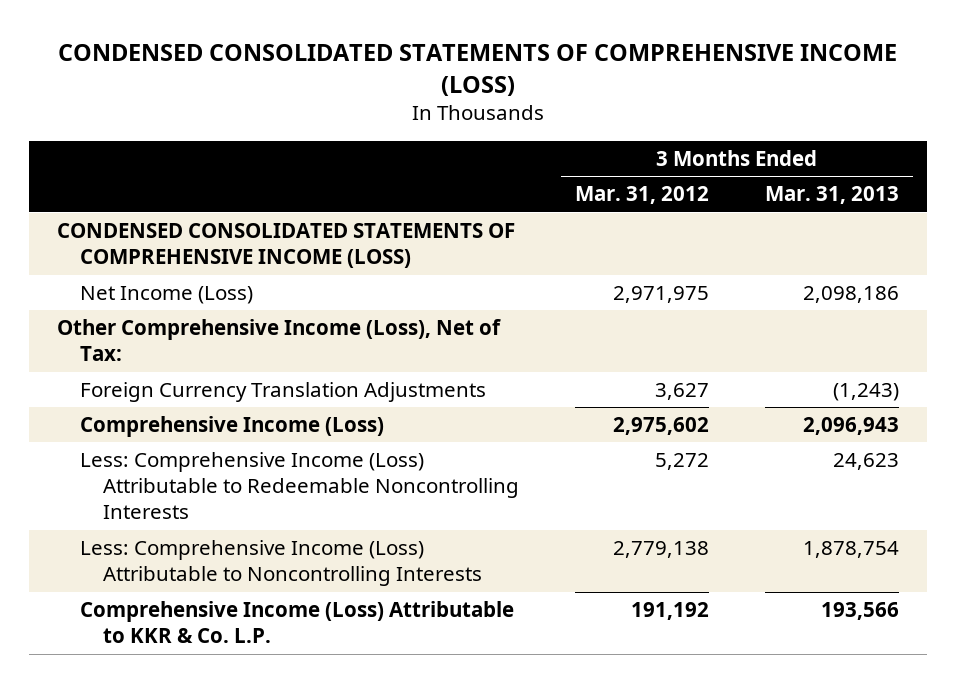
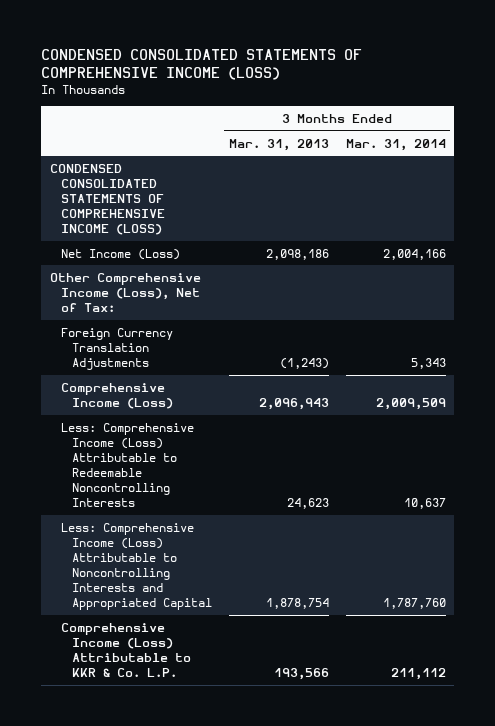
[575,186,710,205] Mar. 31, 2012 -> none
none -> [345,138,446,151] Mar. 31, 2014
[80,540,483,587] Less: Comprehensive Income (Loss) Attributable to Noncontrolling Interests -> [60,522,212,611] Less: Comprehensive Income (Loss) Attributable to Noncontrolling Interests and Appropriated Capital

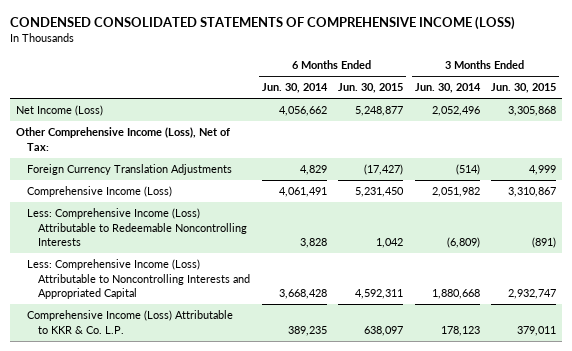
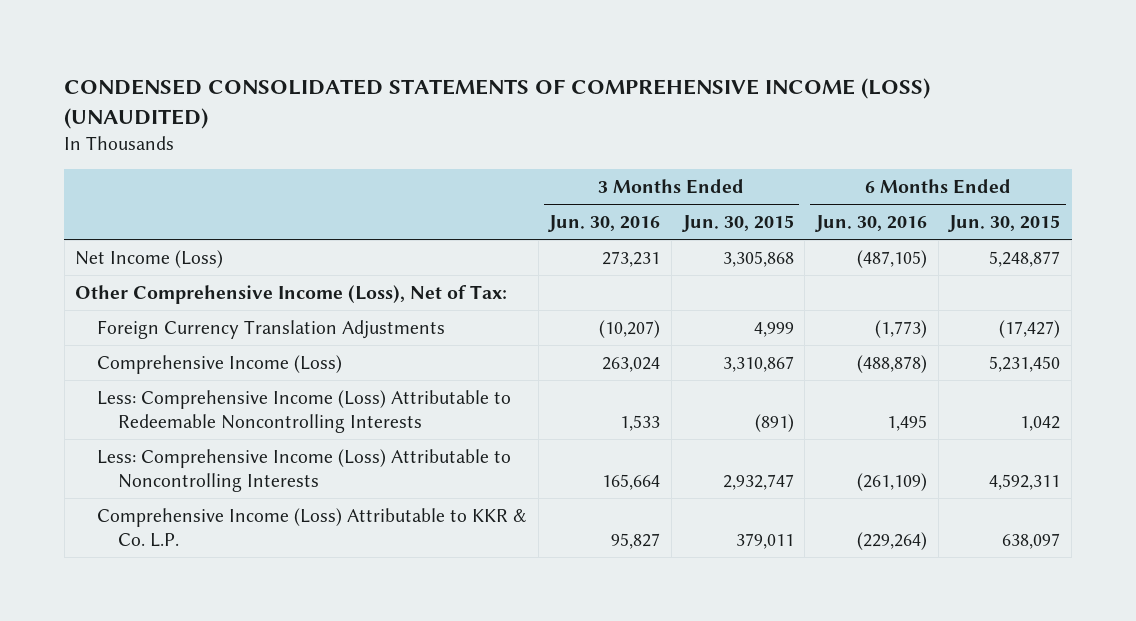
[10,16,516,31] CONDENSED CONSOLIDATED STATEMENTS OF COMPREHENSIVE INCOME (LOSS) -> [64,77,931,129] CONDENSED CONSOLIDATED STATEMENTS OF COMPREHENSIVE INCOME (LOSS) (UNAUDITED)
[261,83,328,94] Jun. 30, 2014 -> none
[414,83,481,94] Jun. 30, 2014 -> none
none -> [548,215,661,233] Jun. 30, 2016
none -> [814,215,927,233] Jun. 30, 2016
[26,259,250,300] Less: Comprehensive Income (Loss) Attributable to Noncontrolling Interests and Appropriated Capital -> [96,448,511,492] Less: Comprehensive Income (Loss) Attributable to Noncontrolling Interests

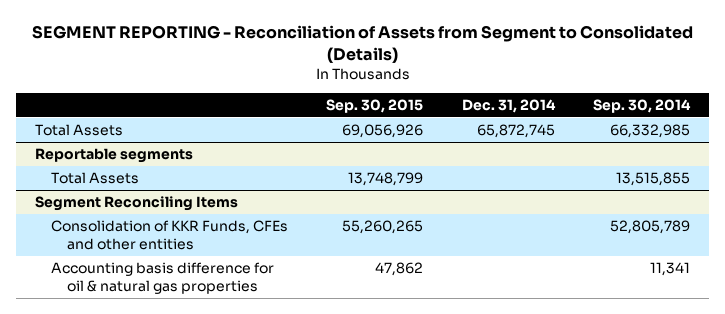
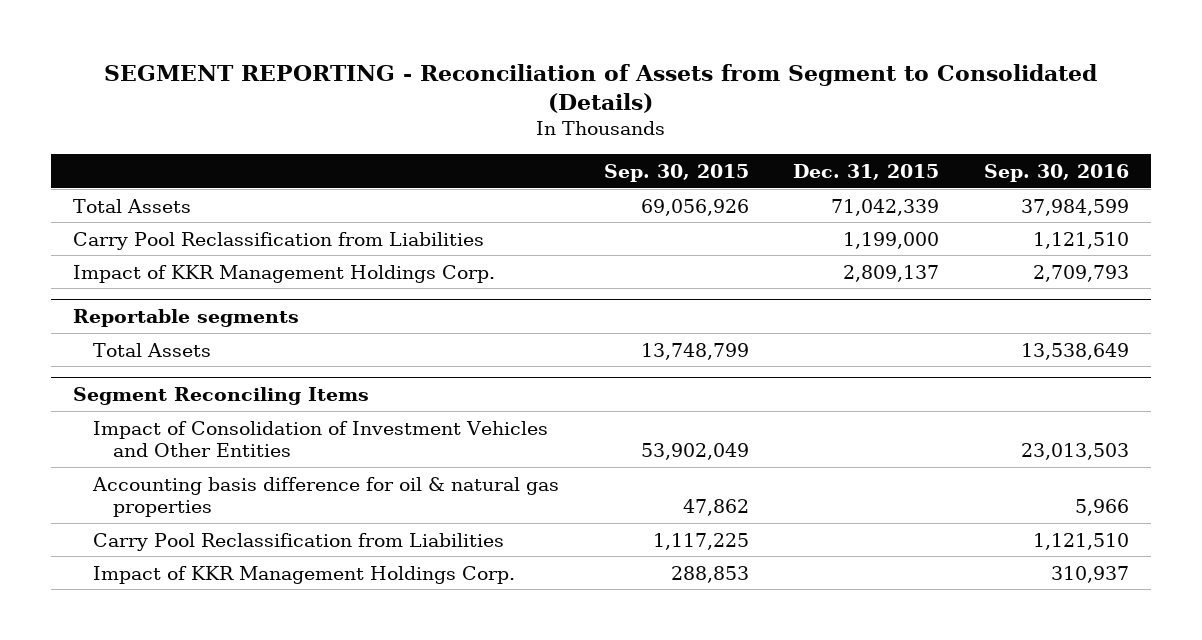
[461,99,556,114] Dec. 31, 2014 -> none
[592,99,691,114] Sep. 30, 2014 -> none
none -> [793,163,940,180] Dec. 31, 2015
none -> [983,163,1129,182] Sep. 30, 2016
none -> [73,231,485,250] Carry Pool Reclassification from Liabilities
none -> [73,264,496,283] Impact of KKR Management Holdings Corp.
[51,219,289,251] Consolidation of KKR Funds, CFEs and other entities -> [93,420,549,457] Impact of Consolidation of Investment Vehicles and Other Entities
[342,219,424,234] 55,260,265 -> [640,442,749,460] 53,902,049
none -> [93,532,505,551] Carry Pool Reclassification from Liabilities
none -> [93,565,516,584] Impact of KKR Management Holdings Corp.

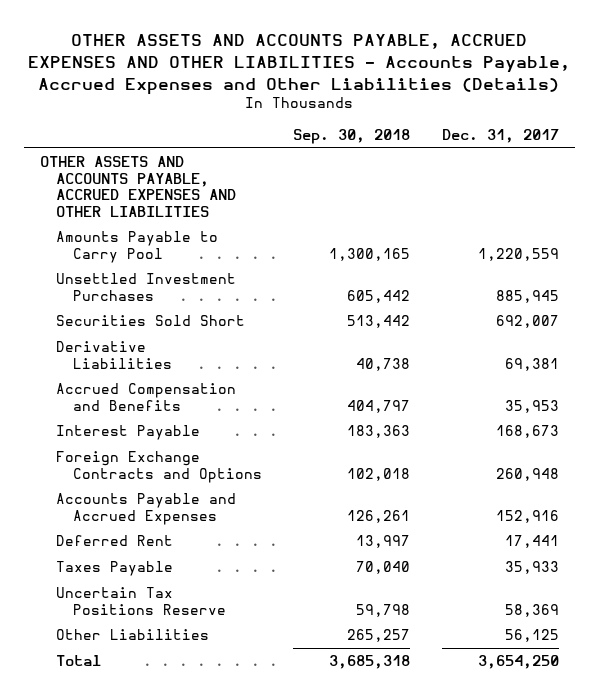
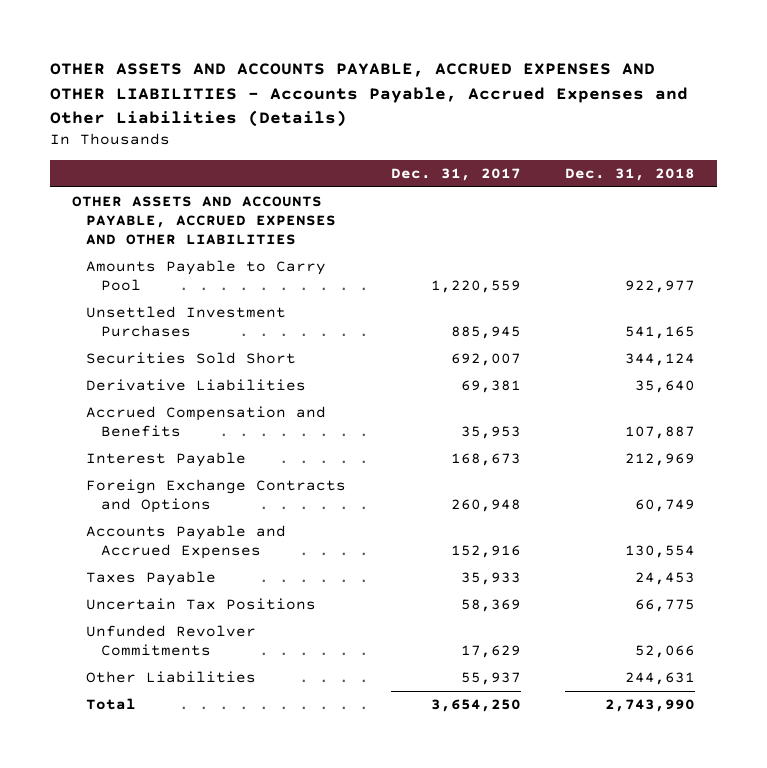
[293,129,411,145] Sep. 30, 2018 -> none
none -> [565,168,696,182] Dec. 31, 2018
[56,535,174,547] Deferred Rent -> none
[56,587,226,615] Uncertain Tax Positions Reserve -> [86,598,317,611] Uncertain Tax Positions
none -> [86,625,257,657] Unfunded Revolver Commitments
[504,629,559,643] 56,125 -> [460,672,521,686] 55,937

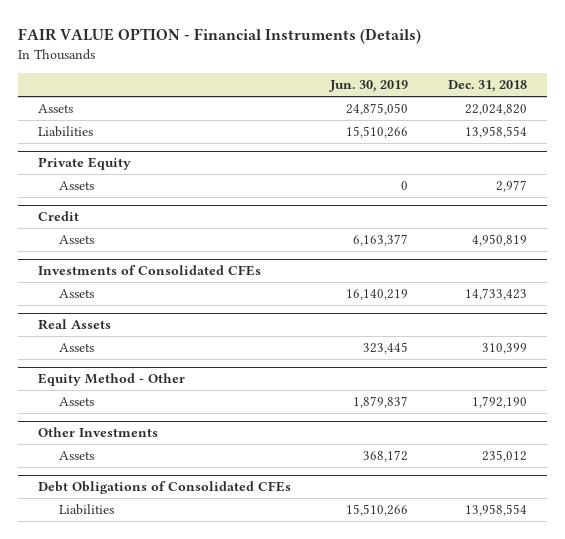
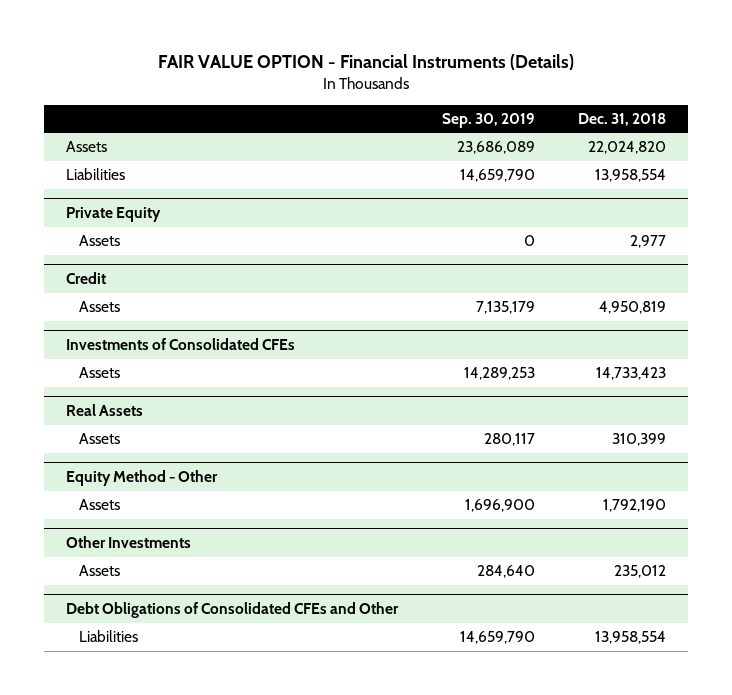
[329,80,409,93] Jun. 30, 2019 -> none
none -> [441,112,535,128] Sep. 30, 2019
[37,481,291,495] Debt Obligations of Consolidated CFEs -> [65,602,399,619] Debt Obligations of Consolidated CFEs and Other

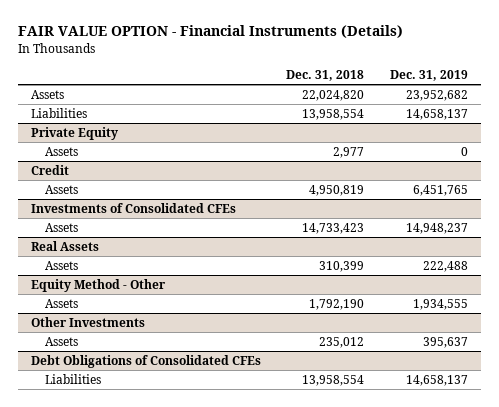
[441,112,535,128] Sep. 30, 2019 -> none
none -> [390,69,469,81] Dec. 31, 2019
[65,602,399,619] Debt Obligations of Consolidated CFEs and Other -> [30,355,261,369] Debt Obligations of Consolidated CFEs

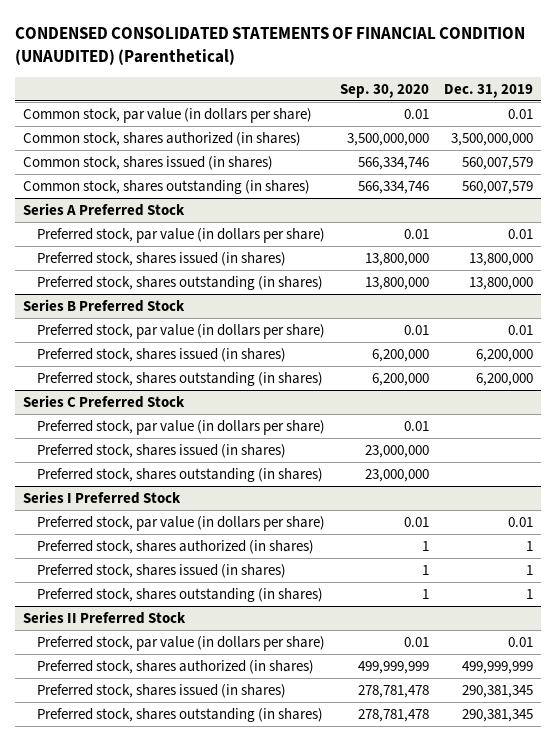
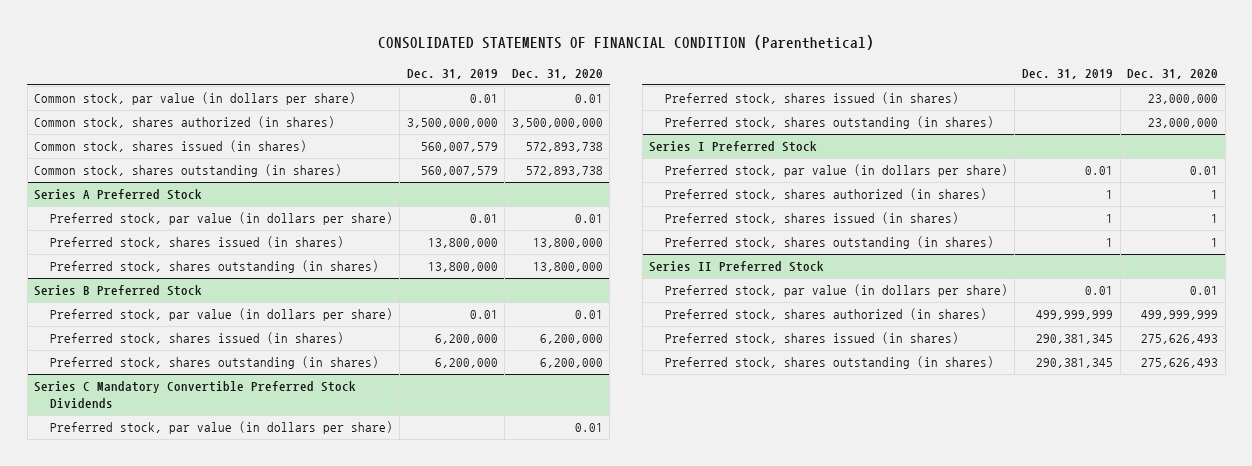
[15,26,526,65] CONDENSED CONSOLIDATED STATEMENTS OF FINANCIAL CONDITION (UNAUDITED) (Parenthetical) -> [378,35,875,51] CONSOLIDATED STATEMENTS OF FINANCIAL CONDITION (Parenthetical)
[339,83,429,98] Sep. 30, 2020 -> none
none -> [511,68,603,79] Dec. 31, 2020
[23,395,186,409] Series C Preferred Stock -> [34,381,357,409] Series C Mandatory Convertible Preferred Stock Dividends

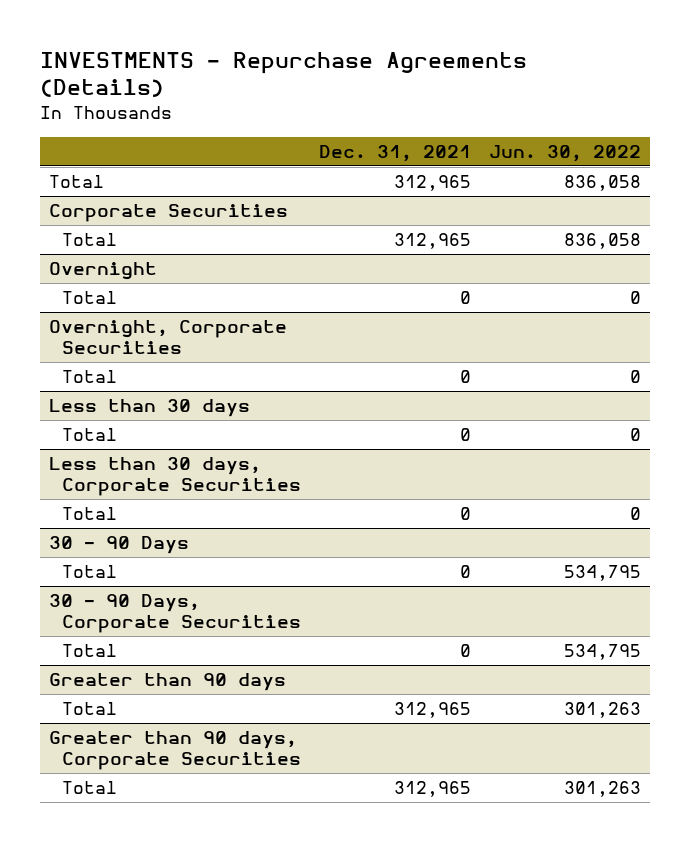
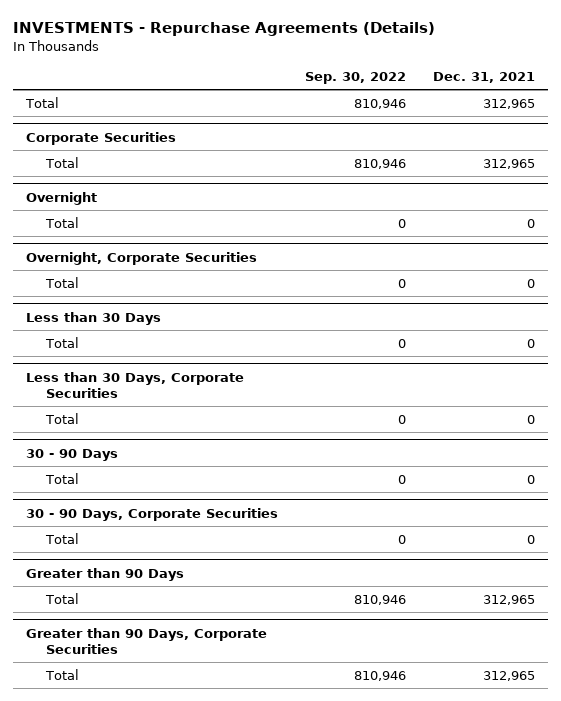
[489,144,642,162] Jun. 30, 2022 -> none
none -> [305,72,407,85] Sep. 30, 2022
[49,399,251,418] Less than 30 days -> [26,311,162,325] Less than 30 Days
[49,457,302,497] Less than 30 days, Corporate Securities -> [26,371,245,398] Less than 30 Days, Corporate Securities
[49,673,287,692] Greater than 90 days -> [26,567,185,581] Greater than 90 Days
[49,731,302,771] Greater than 90 days, Corporate Securities -> [26,627,268,654] Greater than 90 Days, Corporate Securities

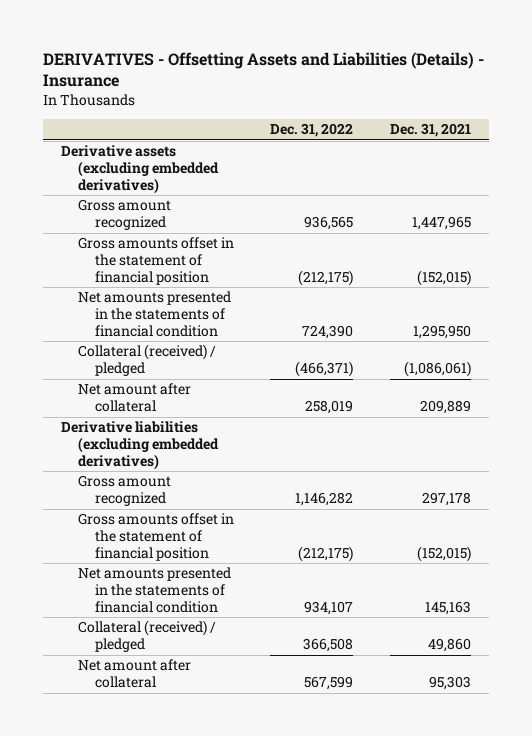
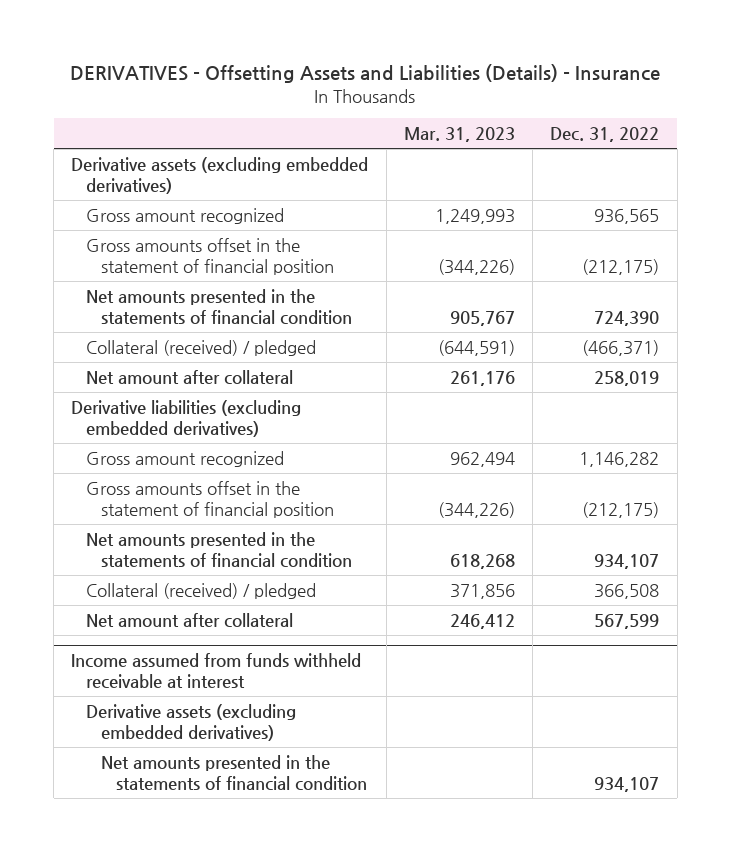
[389,122,471,137] Dec. 31, 2021 -> none
none -> [403,127,515,143] Mar. 31, 2023
none -> [71,653,362,689] Income assumed from funds withheld receivable at interest
none -> [86,703,297,741] Derivative assets (excluding embedded derivatives)
none -> [101,754,368,791] Net amounts presented in the statements of financial condition

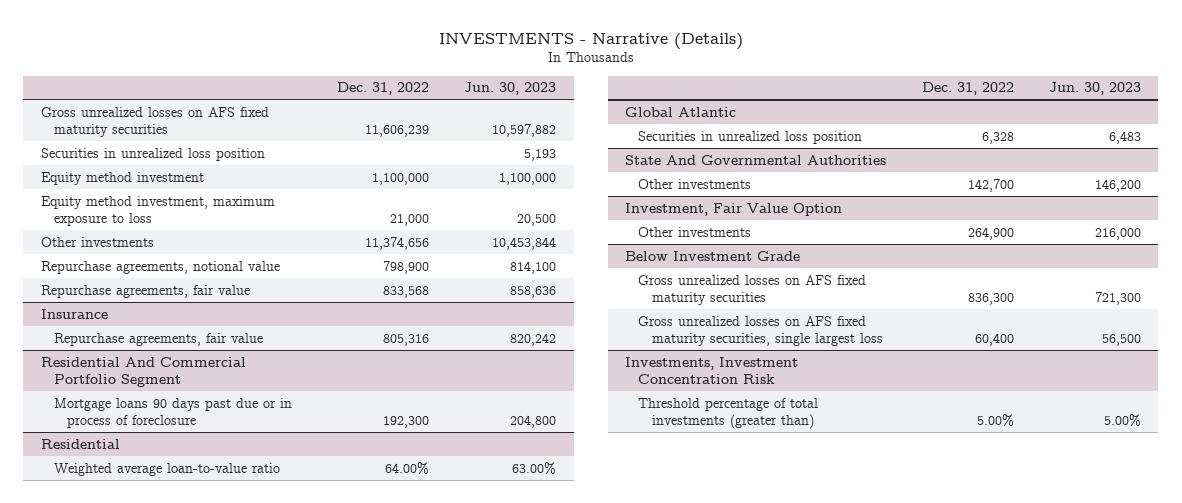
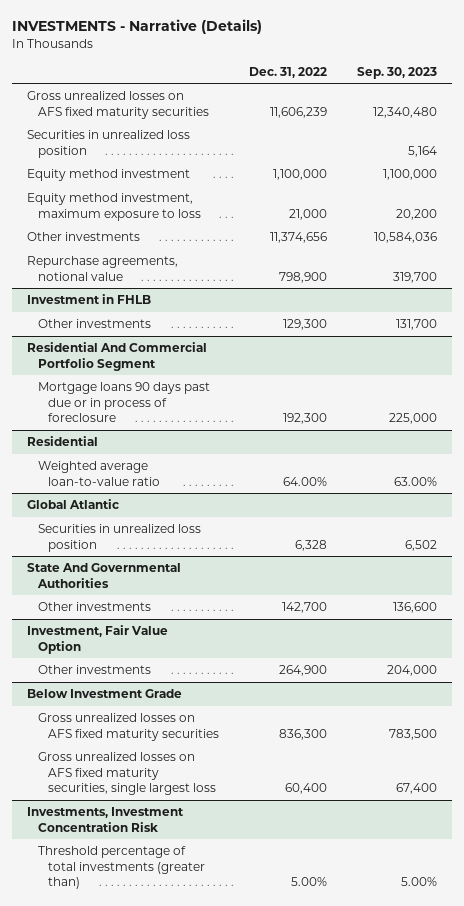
[464,82,557,96] Jun. 30, 2023 -> none
none -> [356,66,437,79] Sep. 30, 2023
[40,284,250,298] Repurchase agreements, fair value -> none
[40,308,108,319] Insurance -> none
[53,332,263,346] Repurchase agreements, fair value -> none
none -> [27,294,152,305] Investment in FHLB
none -> [37,319,151,329] Other investments

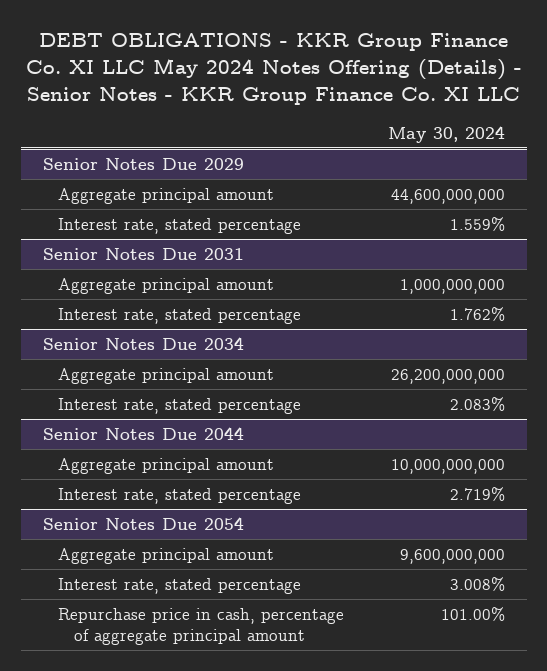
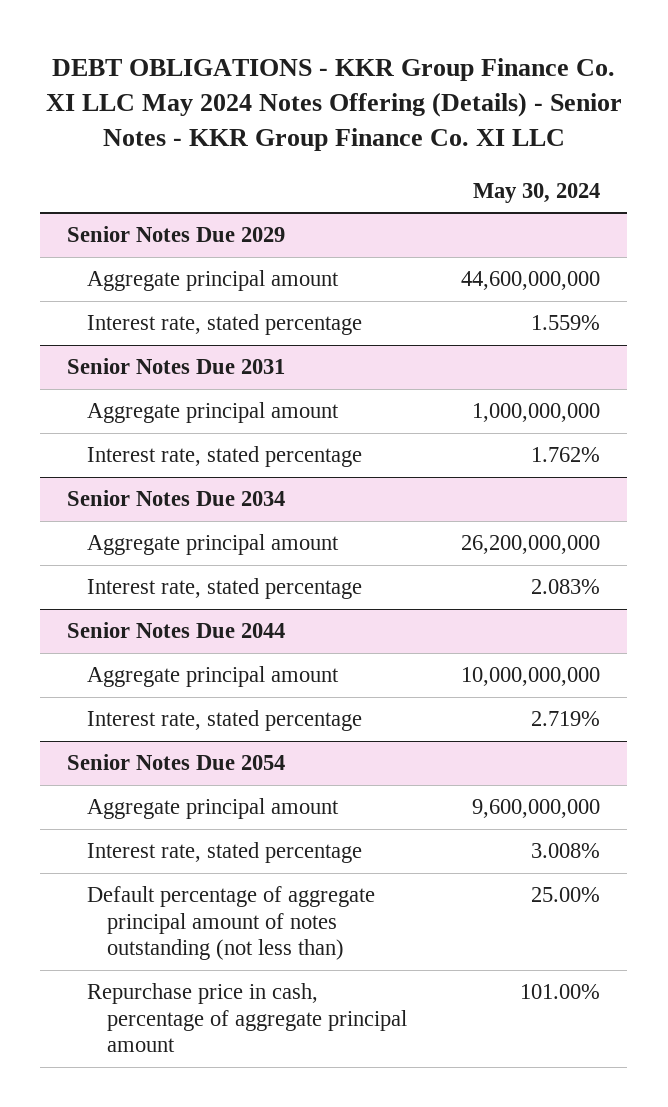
none -> [87,886,376,961] Default percentage of aggregate principal amount of notes outstanding (not less than)

